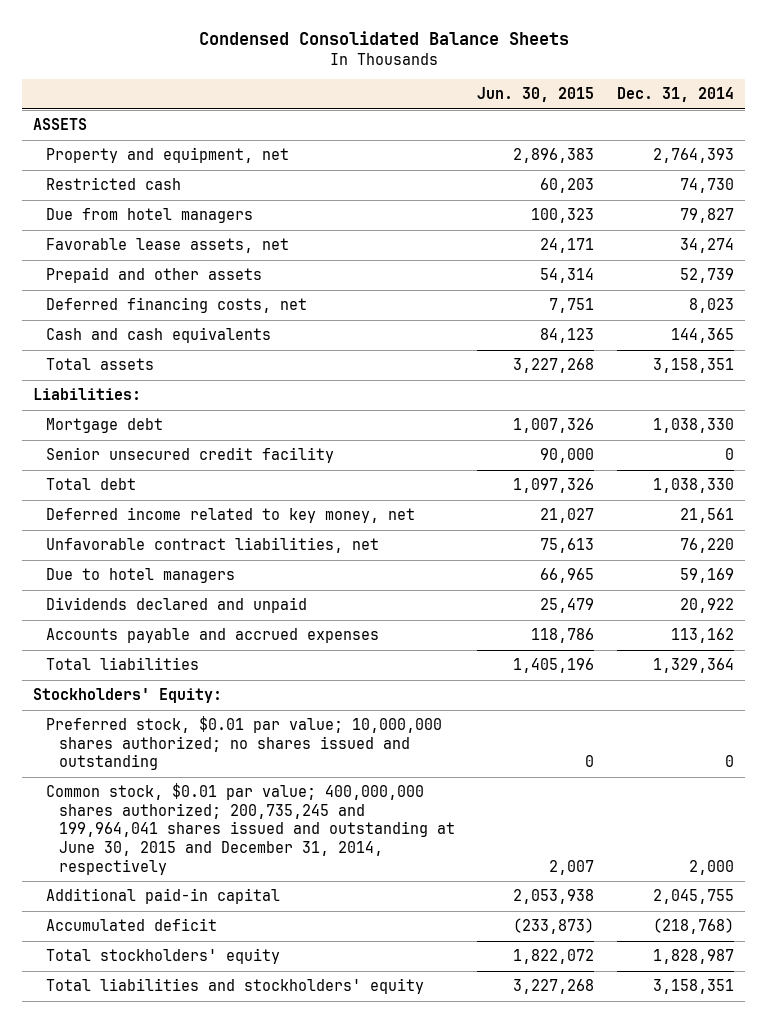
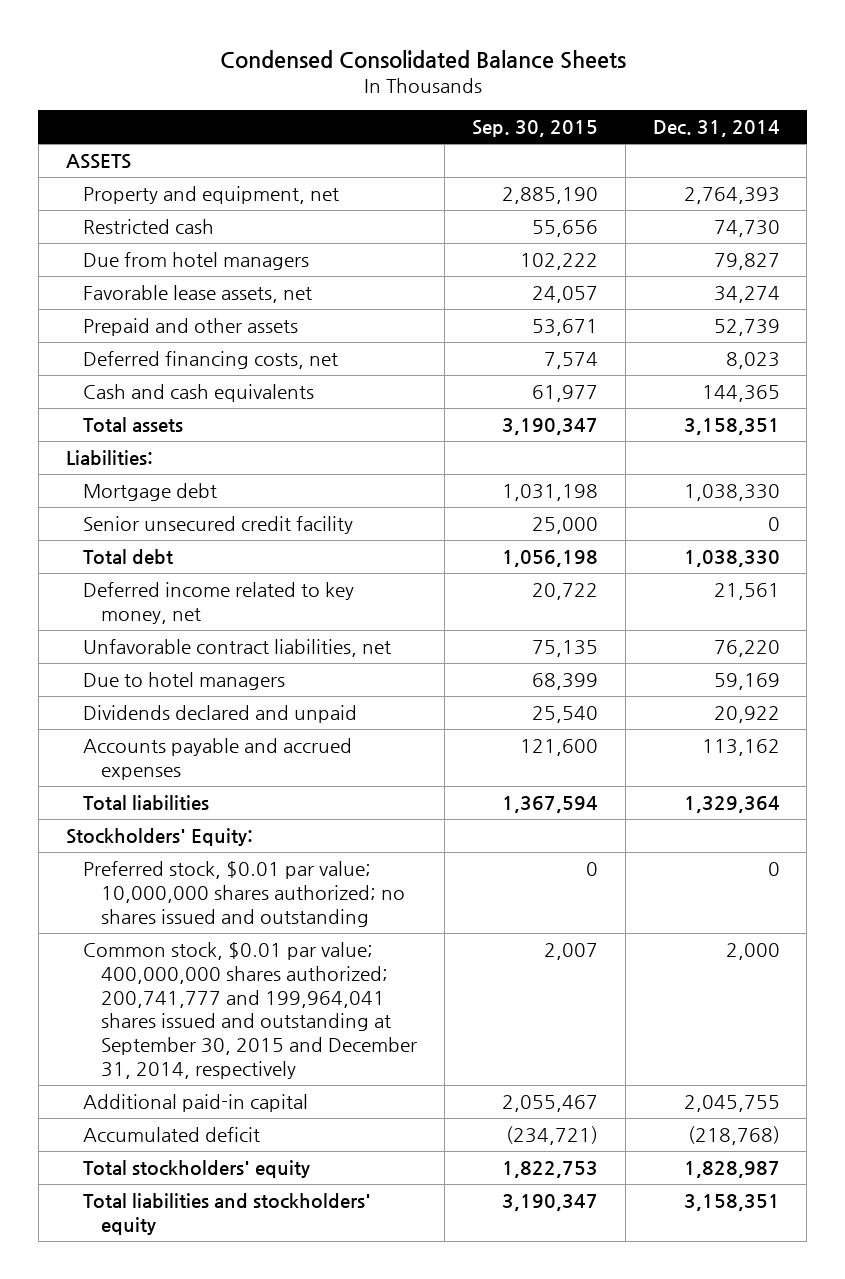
[477,87,595,103] Jun. 30, 2015 -> none
none -> [471,120,598,138] Sep. 30, 2015
[46,783,456,875] Common stock, $0.01 par value; 400,000,000 shares authorized; 200,735,245 and 199,964,041 shares issued and outstanding at June 30, 2015 and December 31, 2014, respectively -> [83,941,417,1080] Common stock, $0.01 par value; 400,000,000 shares authorized; 200,741,777 and 199,964,041 shares issued and outstanding at September 30, 2015 and December 31, 2014, respectively

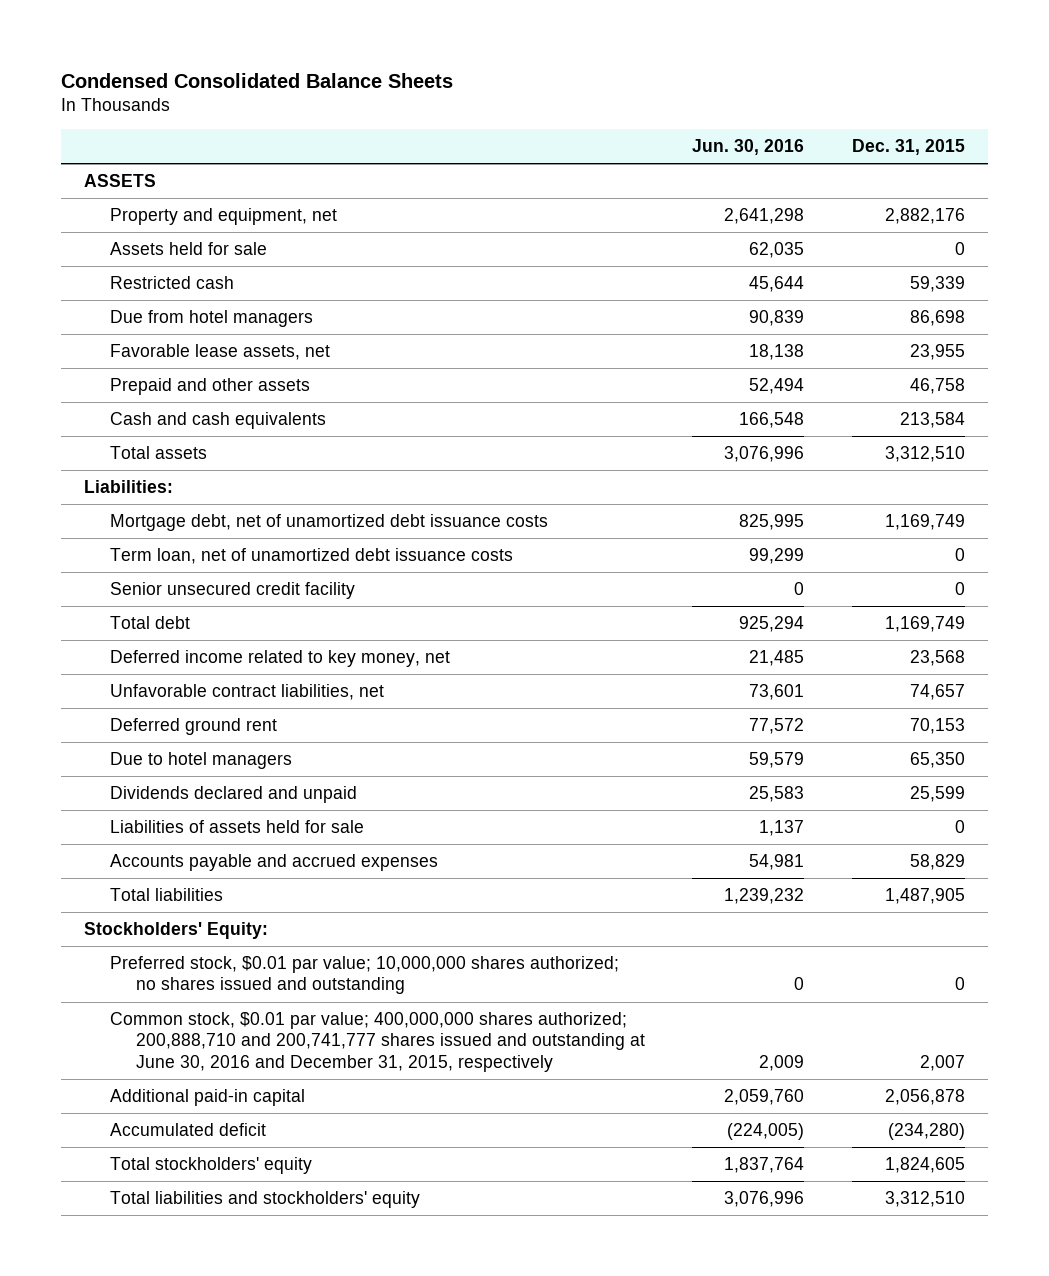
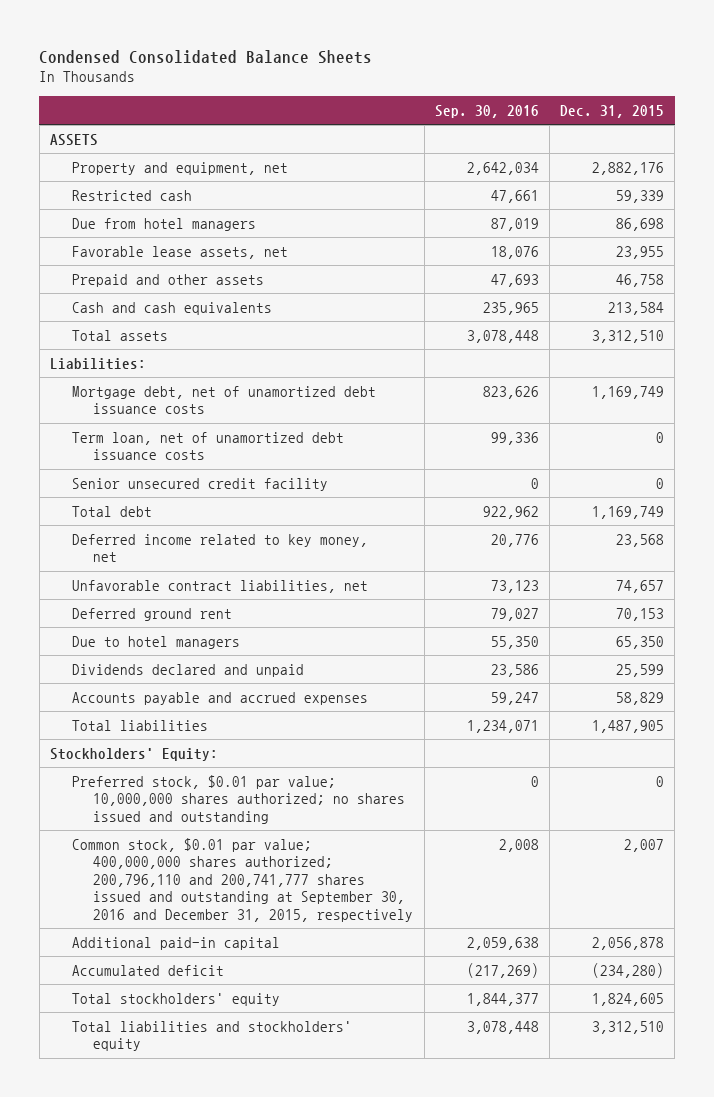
[692,139,805,156] Jun. 30, 2016 -> none
none -> [434,104,539,118] Sep. 30, 2016
[110,242,268,256] Assets held for sale -> none
[110,820,365,834] Liabilities of assets held for sale -> none
[110,1012,646,1072] Common stock, $0.01 par value; 400,000,000 shares authorized; 200,888,710 and 200,741,777 shares issued and outstanding at June 30, 2016 and December 31, 2015, respectively -> [71,837,414,922] Common stock, $0.01 par value; 400,000,000 shares authorized; 200,796,110 and 200,741,777 shares issued and outstanding at September 30, 2016 and December 31, 2015, respectively

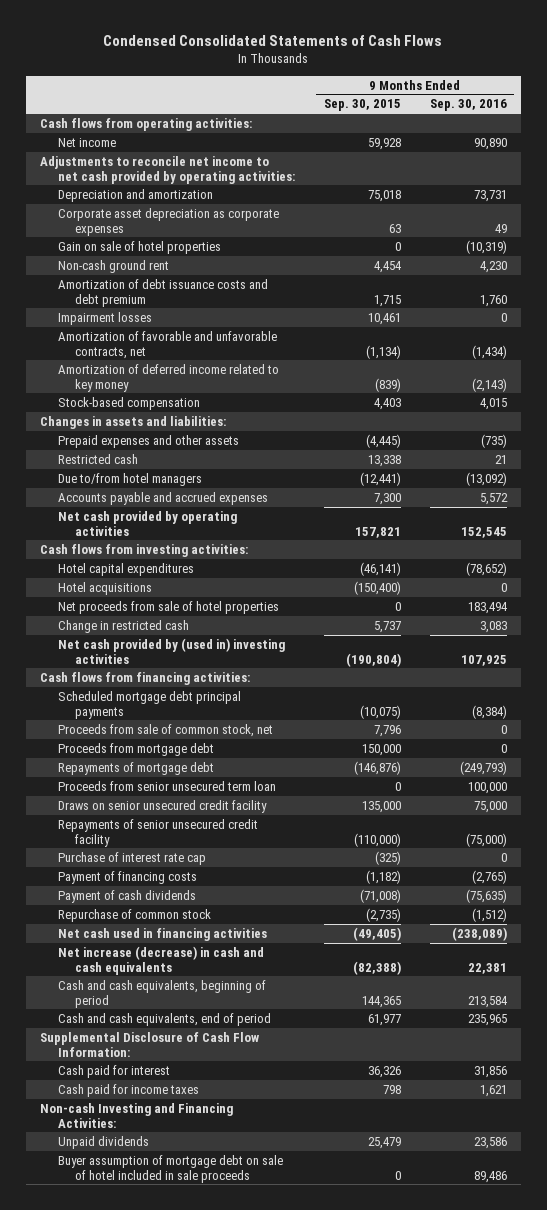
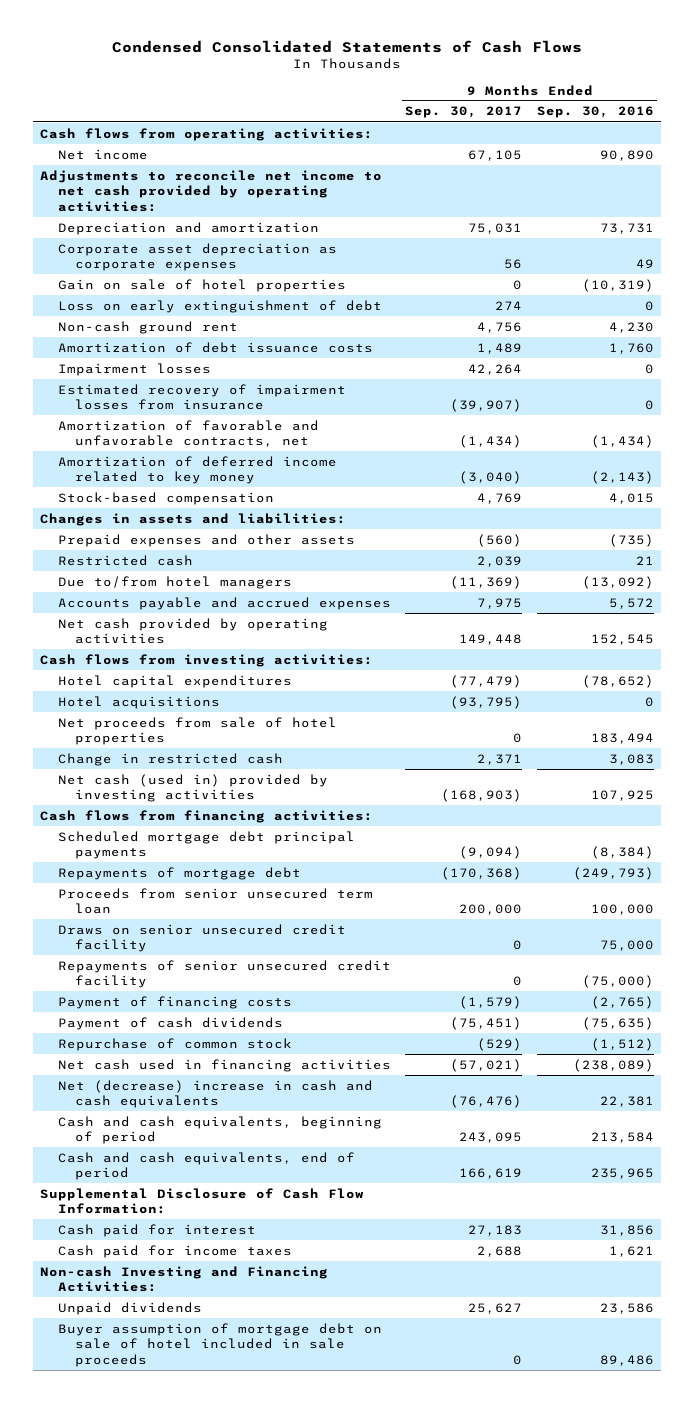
[323,99,401,112] Sep. 30, 2015 -> none
none -> [405,106,523,119] Sep. 30, 2017
none -> [57,299,382,313] Loss on early extinguishment of debt
[57,278,268,307] Amortization of debt issuance costs and debt premium -> [57,341,373,353] Amortization of debt issuance costs
none -> [57,383,346,411] Estimated recovery of impairment losses from insurance
[57,637,285,664] Net cash provided by (used in) investing activities -> [57,773,328,803] Net cash (used in) provided by investing activities
[57,723,273,737] Proceeds from sale of common stock, net -> none
[57,742,214,756] Proceeds from mortgage debt -> none
[57,851,206,865] Purchase of interest rate cap -> none
[57,945,264,975] Net increase (decrease) in cash and cash equivalents -> [57,1079,373,1109] Net (decrease) increase in cash and cash equivalents

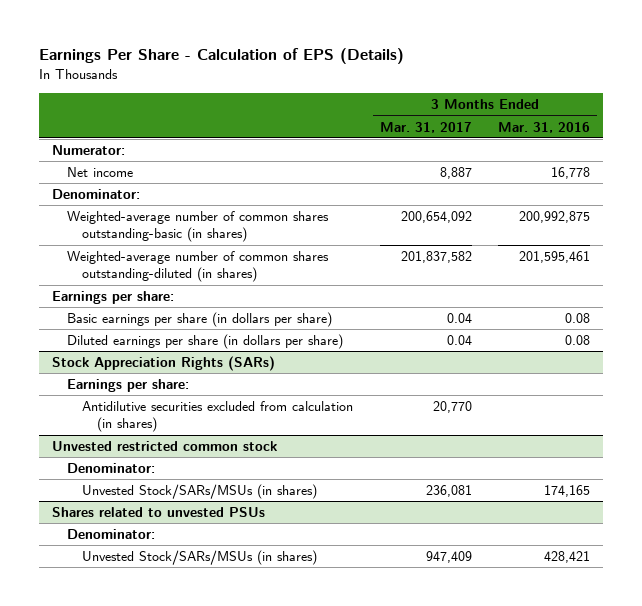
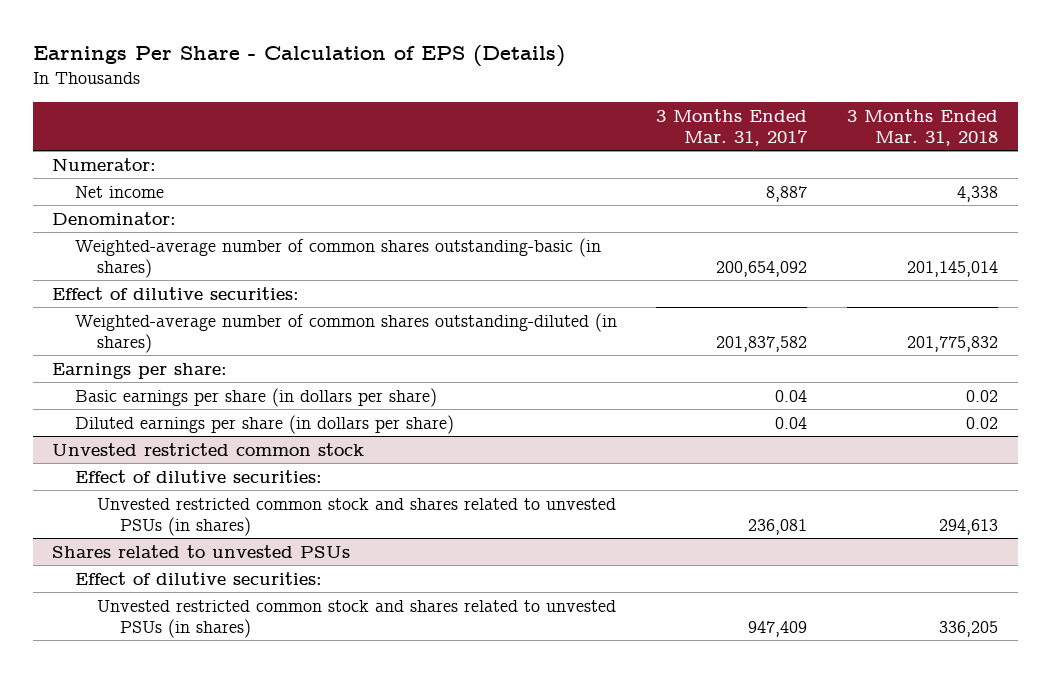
[497,121,590,133] Mar. 31, 2016 -> none
none -> [847,108,999,146] 3 Months Ended Mar. 31, 2018
none -> [52,286,300,300] Effect of dilutive securities:
[51,356,275,372] Stock Appreciation Rights (SARs) -> none
[67,379,190,393] Earnings per share: -> none
[82,401,354,433] Antidilutive securities excluded from calculation (in shares) -> none
[67,463,156,474] Denominator: -> none
none -> [74,469,322,483] Effect of dilutive securities:
[82,484,318,500] Unvested Stock/SARs/MSUs (in shares) -> [97,497,617,536] Unvested restricted common stock and shares related to unvested PSUs (in shares)
[67,529,156,540] Denominator: -> none
none -> [74,571,322,585] Effect of dilutive securities:
[82,550,318,566] Unvested Stock/SARs/MSUs (in shares) -> [97,599,617,638] Unvested restricted common stock and shares related to unvested PSUs (in shares)

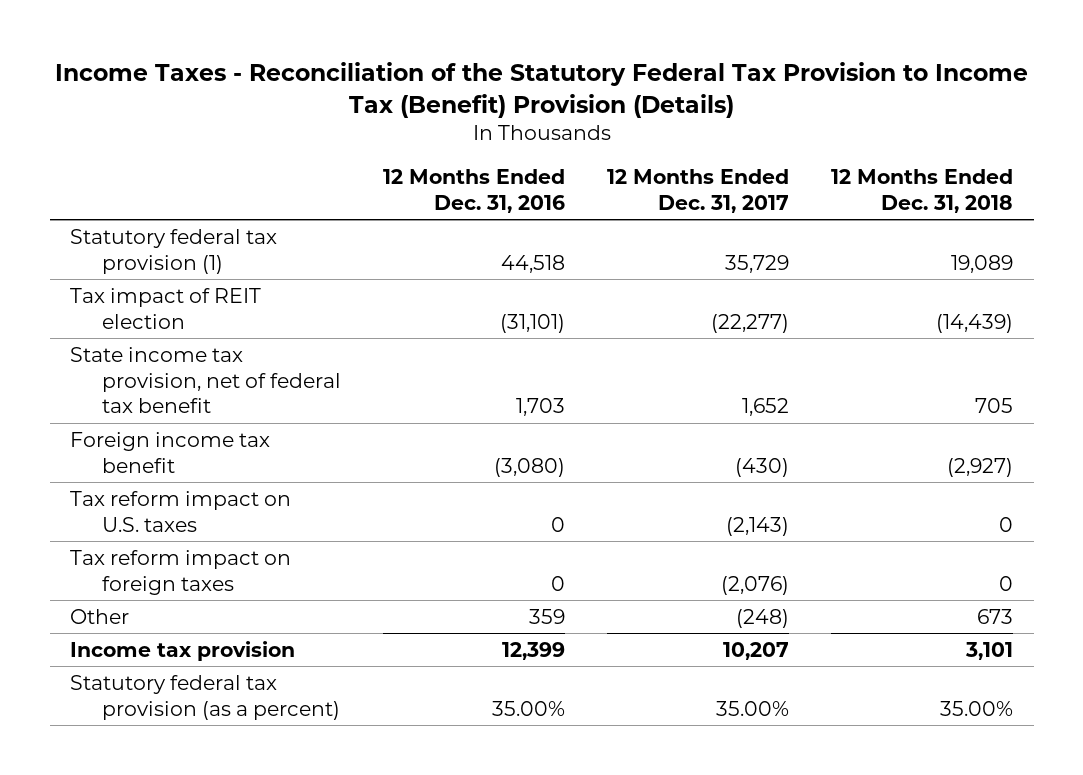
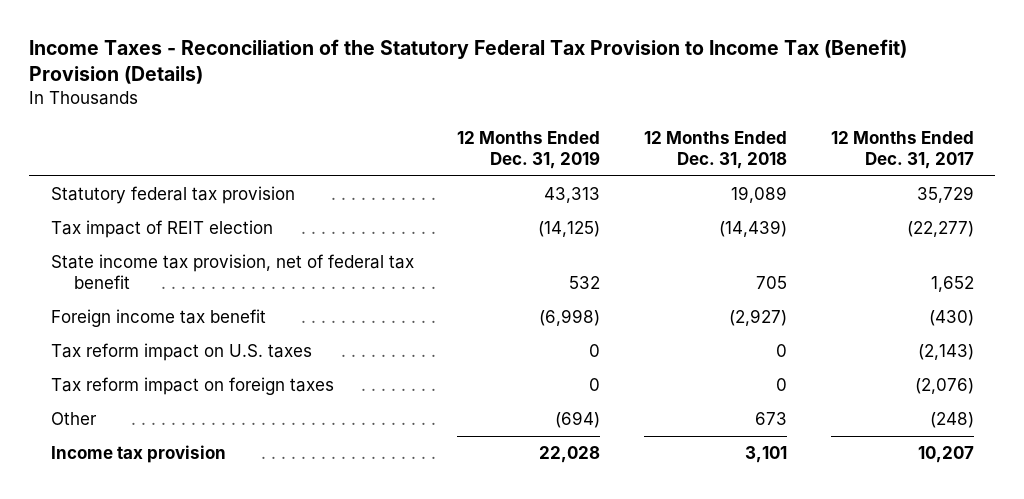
[383,169,566,213] 12 Months Ended Dec. 31, 2016 -> none
none -> [457,131,601,170] 12 Months Ended Dec. 31, 2019
[70,228,278,274] Statutory federal tax provision (1) -> [50,185,295,204] Statutory federal tax provision
[70,674,341,720] Statutory federal tax provision (as a percent) -> none

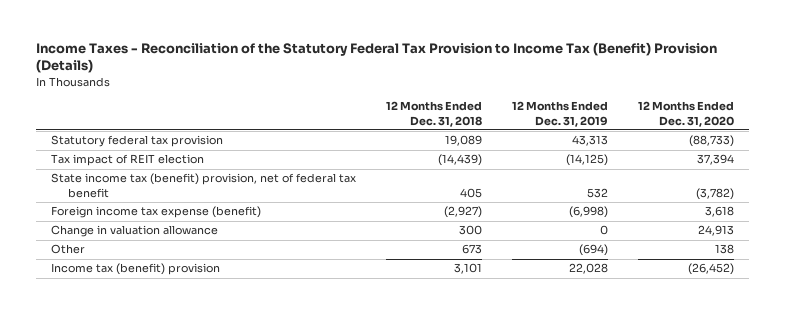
[830,131,974,170] 12 Months Ended Dec. 31, 2017 -> none
none -> [638,101,735,127] 12 Months Ended Dec. 31, 2020
[50,308,266,327] Foreign income tax benefit -> none
[50,342,312,361] Tax reform impact on U.S. taxes -> none
[50,253,414,290] State income tax provision, net of federal tax benefit -> [50,173,356,198] State income tax (benefit) provision, net of federal tax benefit
[755,276,787,290] 705 -> [459,187,482,198] 405
[50,376,334,395] Tax reform impact on foreign taxes -> [50,206,261,219] Foreign income tax expense (benefit)
[589,377,601,391] 0 -> [569,206,609,219] (6,998)
[775,377,787,391] 0 -> [443,206,482,219] (2,927)
none -> [50,225,218,238] Change in valuation allowance
[50,444,226,463] Income tax provision -> [50,263,220,276] Income tax (benefit) provision

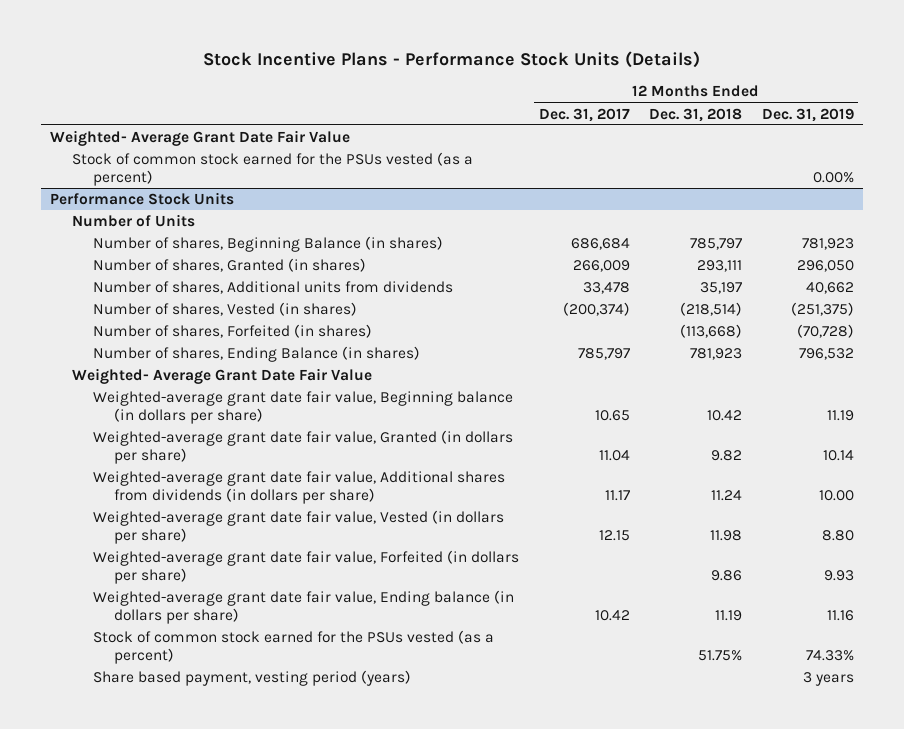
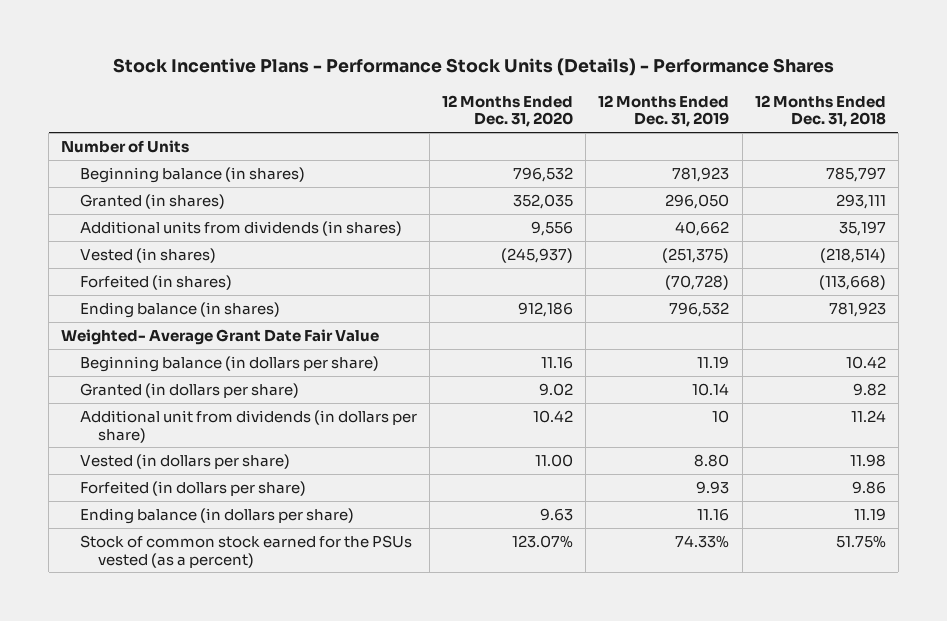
[202,50,700,68] Stock Incentive Plans - Performance Stock Units (Details) -> [112,58,834,77] Stock Incentive Plans - Performance Stock Units (Details) - Performance Shares
[538,107,630,122] Dec. 31, 2017 -> none
none -> [442,94,574,128] 12 Months Ended Dec. 31, 2020
[50,130,351,147] Weighted- Average Grant Date Fair Value -> none
[71,152,473,187] Stock of common stock earned for the PSUs vested (as a percent) -> none
[50,192,235,206] Performance Stock Units -> none
[93,236,444,253] Number of shares, Beginning Balance (in shares) -> [79,167,305,184] Beginning balance (in shares)
[93,258,367,273] Number of shares, Granted (in shares) -> [79,194,225,210] Granted (in shares)
[93,281,454,295] Number of shares, Additional units from dividends -> [79,221,402,237] Additional units from dividends (in shares)
[93,302,358,317] Number of shares, Vested (in shares) -> [79,248,216,264] Vested (in shares)
[93,324,373,339] Number of shares, Forfeited (in shares) -> [79,275,232,291] Forfeited (in shares)
[93,346,421,363] Number of shares, Ending Balance (in shares) -> [79,302,280,319] Ending balance (in shares)
[93,391,514,425] Weighted-average grant date fair value, Beginning balance (in dollars per share) -> [79,356,379,373] Beginning balance (in dollars per share)
[93,430,514,465] Weighted-average grant date fair value, Granted (in dollars per share) -> [79,383,299,399] Granted (in dollars per share)
[93,471,506,505] Weighted-average grant date fair value, Additional shares from dividends (in dollars per share) -> [79,410,417,443] Additional unit from dividends (in dollars per share)
[818,490,854,502] 10.00 -> [712,410,730,424] 10
[93,510,505,545] Weighted-average grant date fair value, Vested (in dollars per share) -> [79,454,290,470] Vested (in dollars per share)
[93,550,520,585] Weighted-average grant date fair value, Forfeited (in dollars per share) -> [79,481,306,497] Forfeited (in dollars per share)
[93,590,515,625] Weighted-average grant date fair value, Ending balance (in dollars per share) -> [79,508,354,525] Ending balance (in dollars per share)
[93,670,412,687] Share based payment, vesting period (years) -> none

